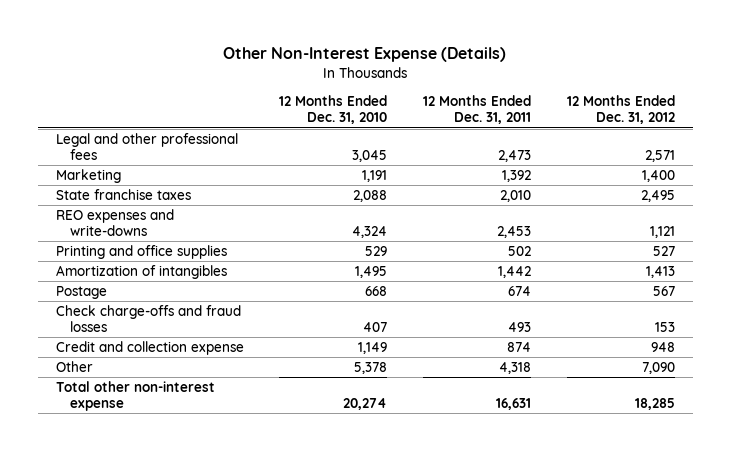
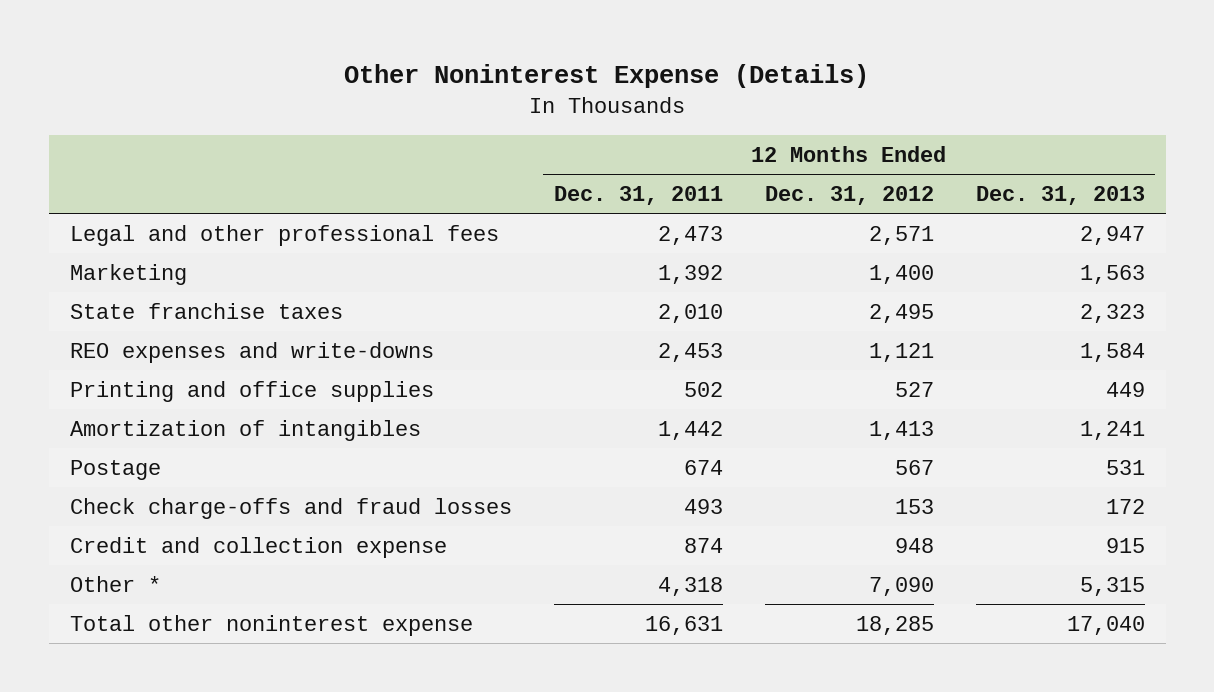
[223,46,507,62] Other Non-Interest Expense (Details) -> [344,64,870,89] Other Noninterest Expense (Details)
[279,95,388,125] 12 Months Ended Dec. 31, 2010 -> none
none -> [975,185,1145,205] Dec. 31, 2013
[55,361,93,373] Other -> [69,575,161,592] Other *
[55,381,215,412] Total other non-interest expense -> [69,614,473,636] Total other noninterest expense

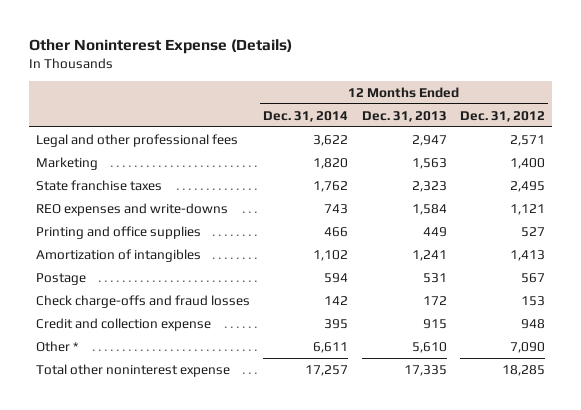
[553,185,723,205] Dec. 31, 2011 -> none
none -> [263,110,349,122] Dec. 31, 2014
[1079,576,1145,596] 5,315 -> [411,341,447,353] 5,610
[1066,615,1145,635] 17,040 -> [403,364,447,376] 17,335

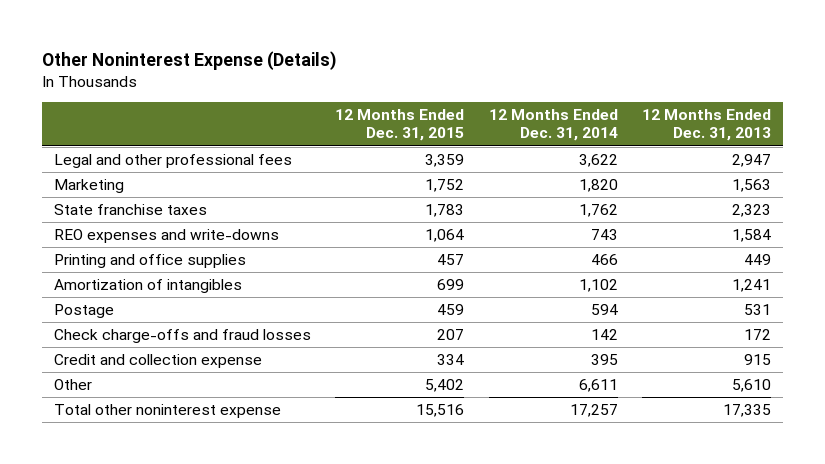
[460,110,546,122] Dec. 31, 2012 -> none
none -> [335,108,465,142] 12 Months Ended Dec. 31, 2015
[35,340,79,352] Other * -> [54,379,93,391] Other

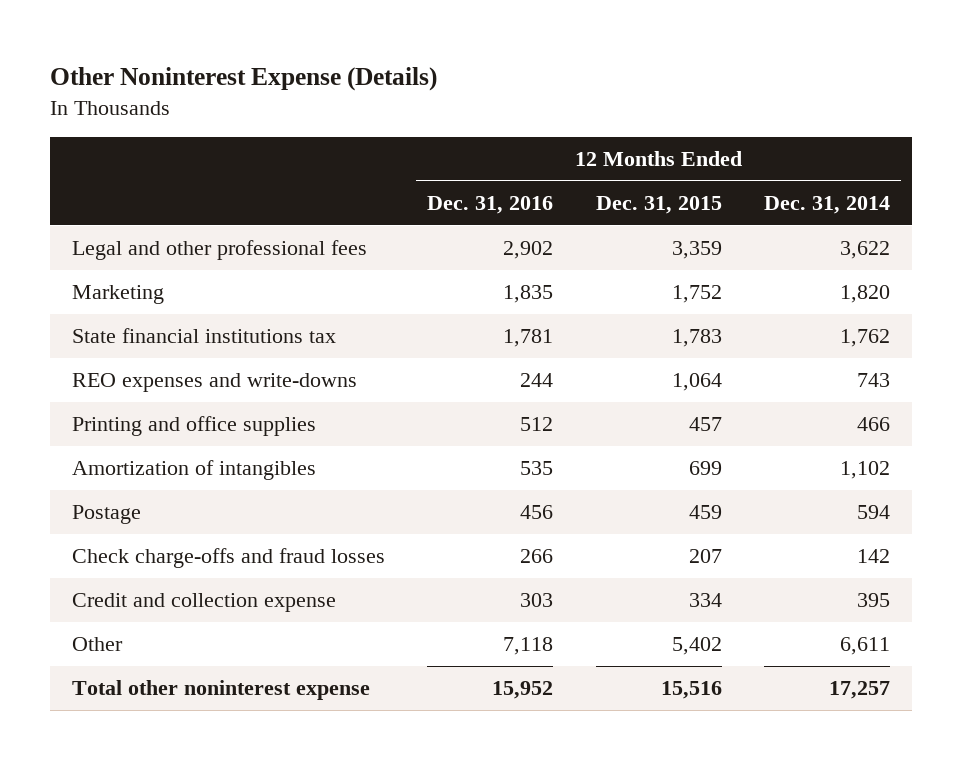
[641,108,771,142] 12 Months Ended Dec. 31, 2013 -> none
none -> [427,196,554,215] Dec. 31, 2016
[54,204,208,216] State franchise taxes -> [71,328,336,344] State financial institutions tax

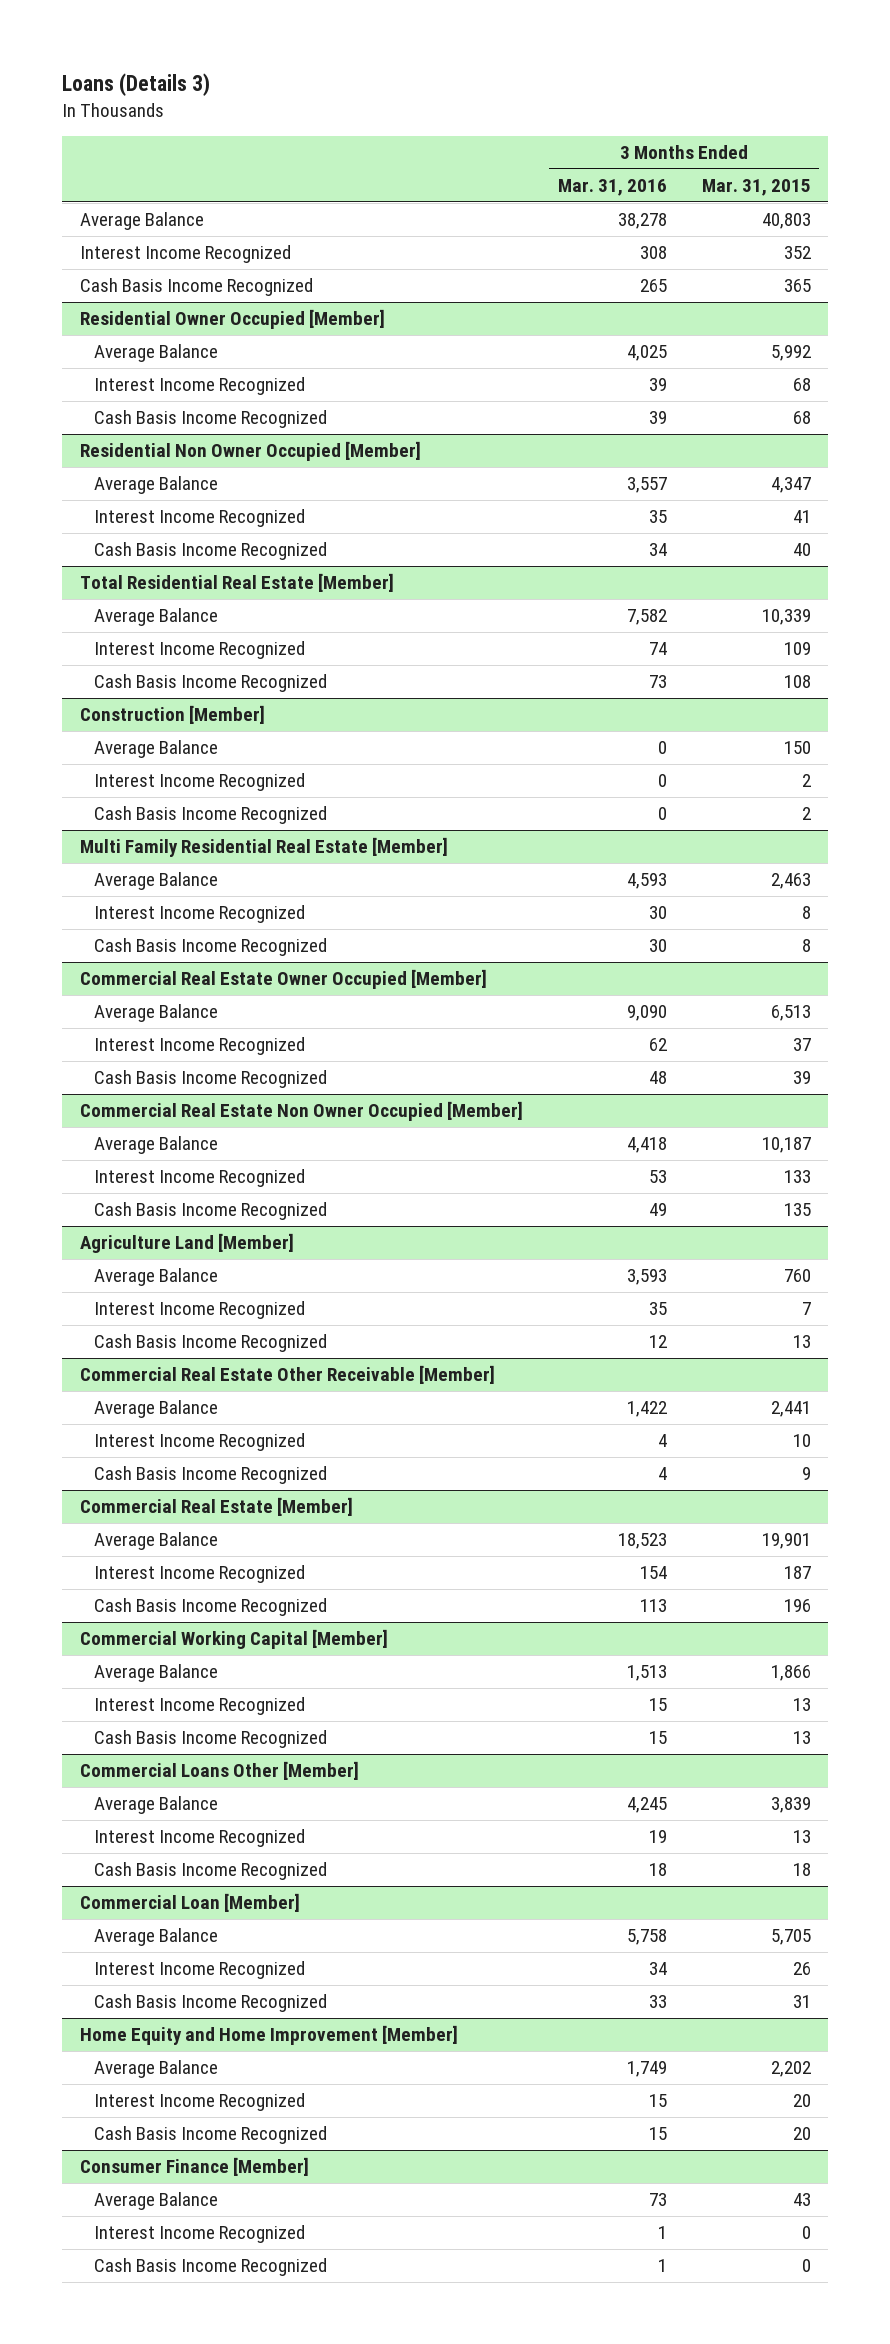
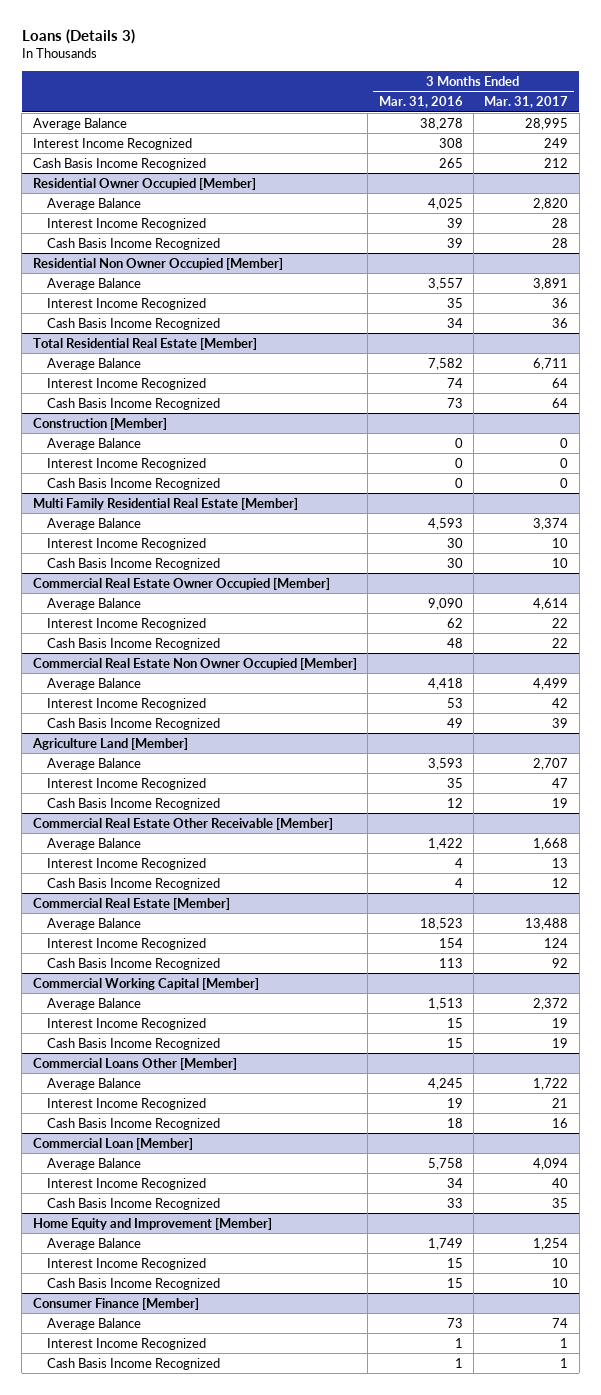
[701,179,811,197] Mar. 31, 2015 -> none
none -> [484,95,569,108] Mar. 31, 2017
[79,2025,458,2046] Home Equity and Home Improvement [Member] -> [32,1217,272,1230] Home Equity and Improvement [Member]

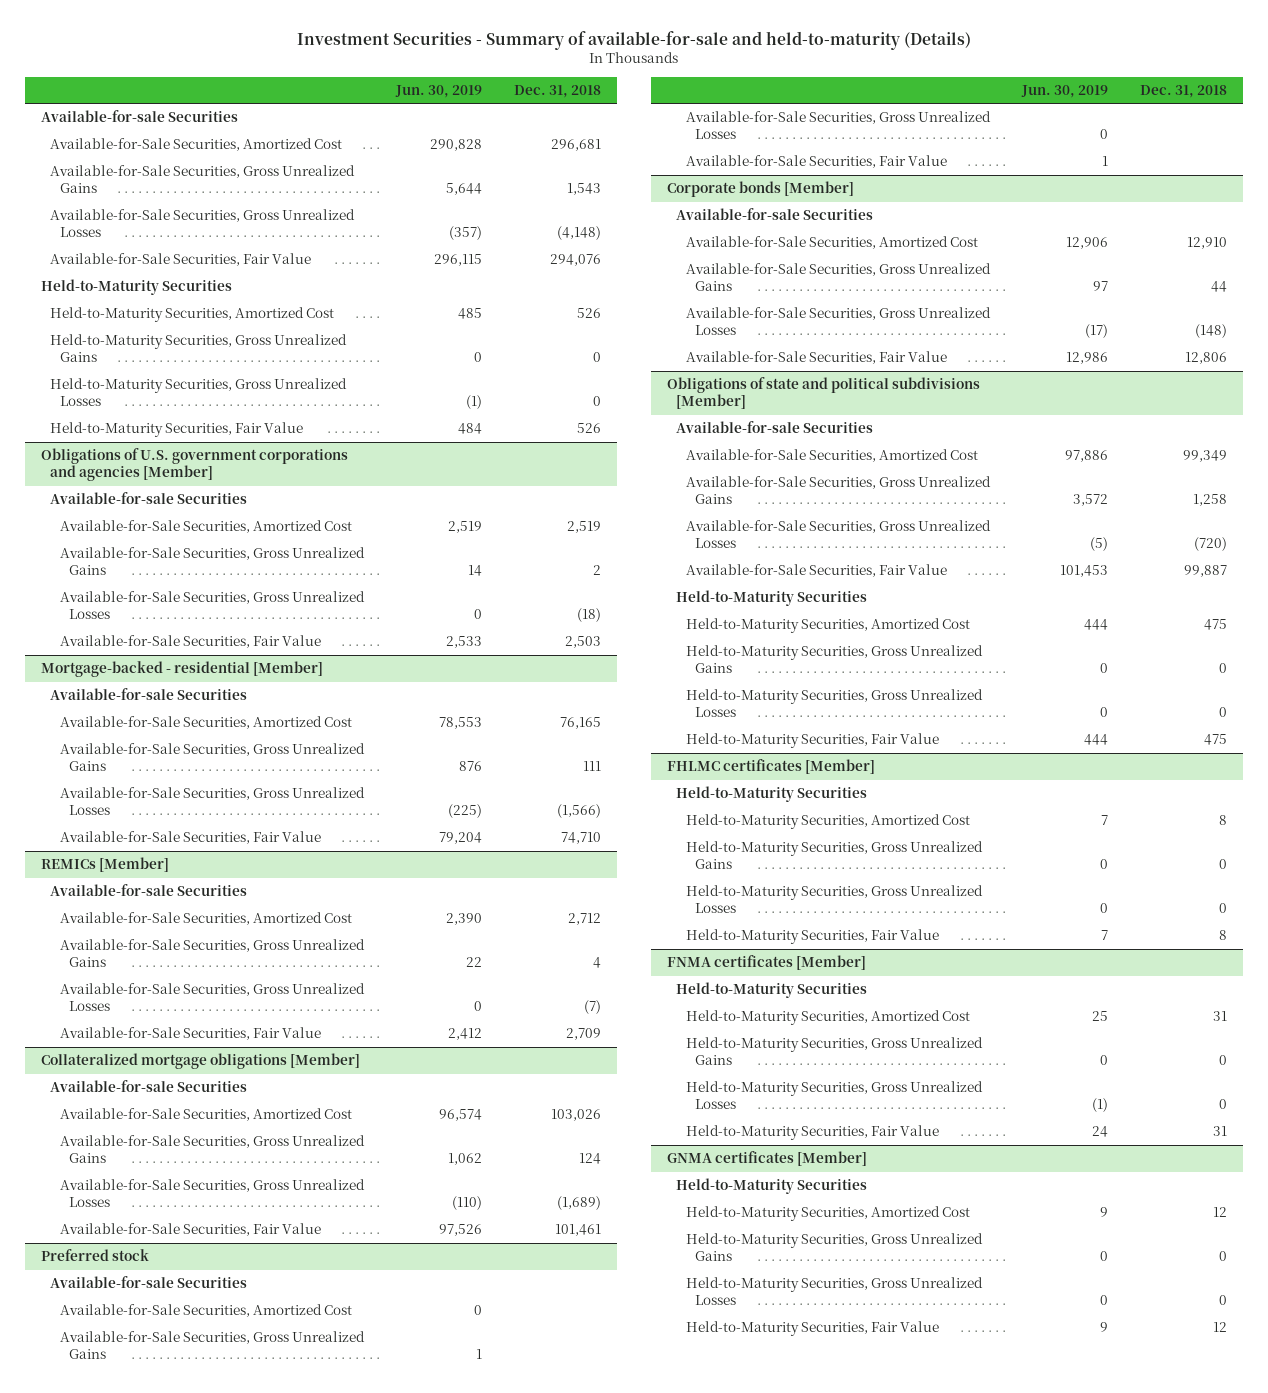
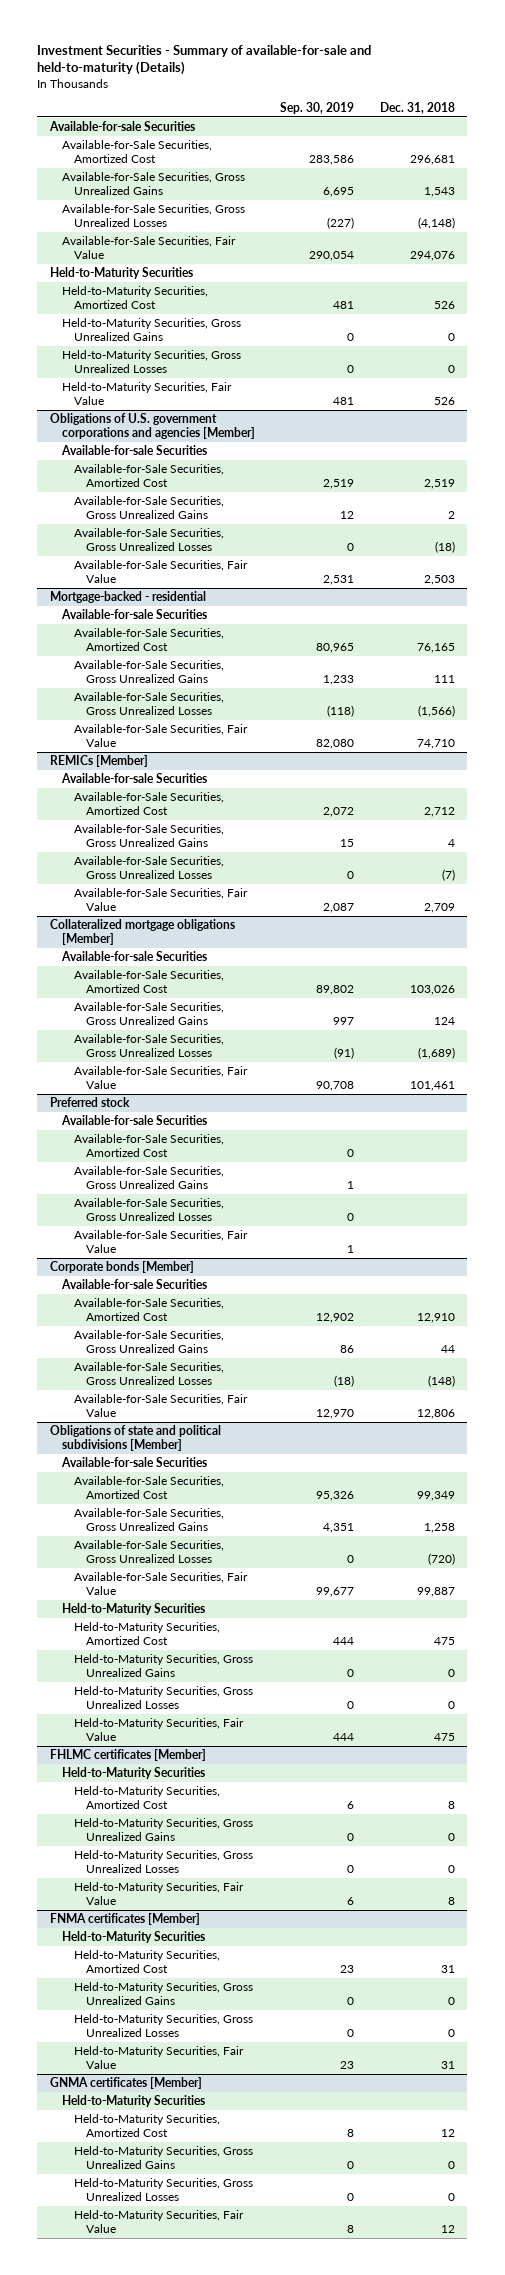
[394,84,482,98] Jun. 30, 2019 -> none
none -> [280,101,355,114] Sep. 30, 2019
[40,661,323,678] Mortgage-backed - residential [Member] -> [49,590,206,603] Mortgage-backed - residential

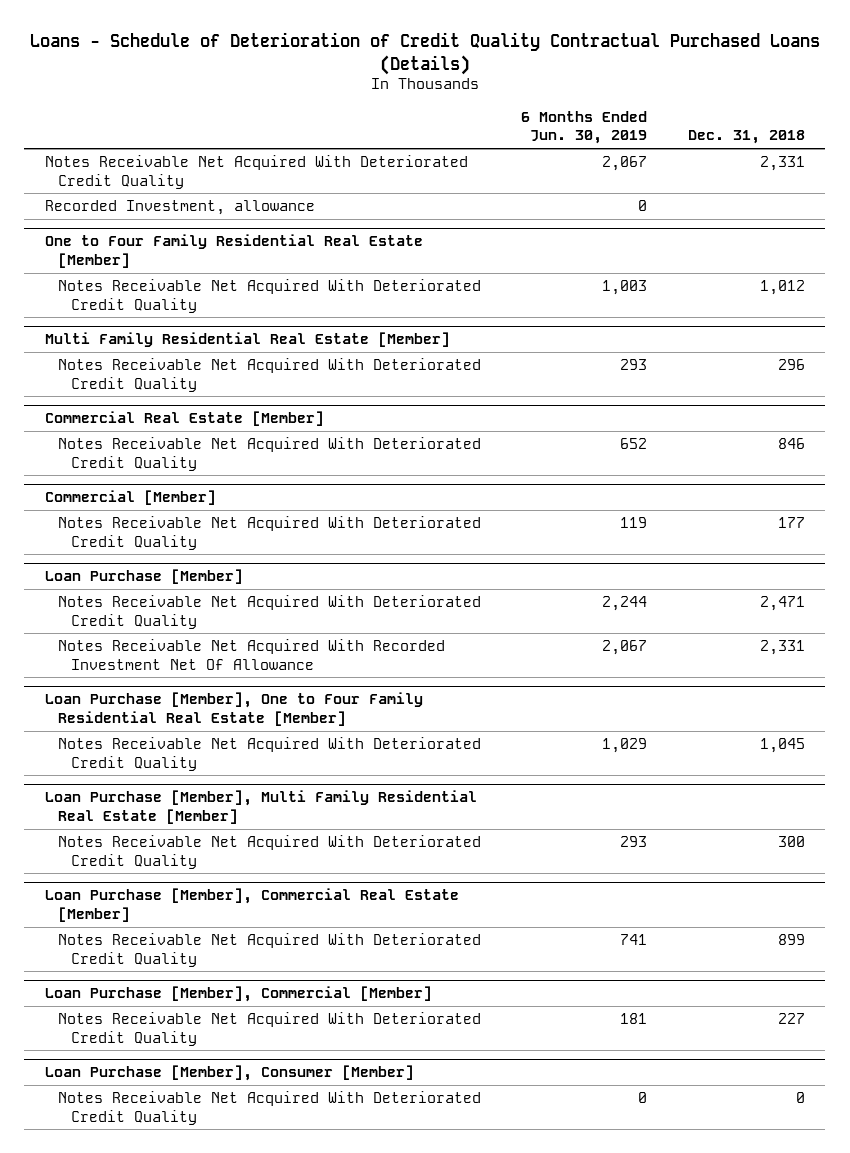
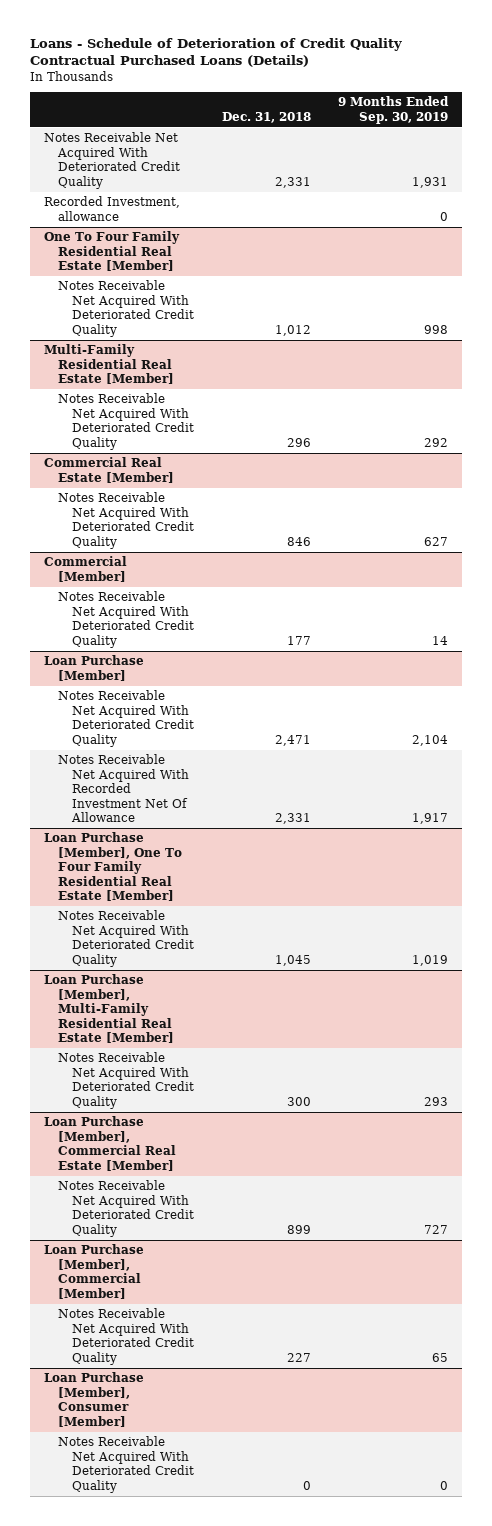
[521,110,648,145] 6 Months Ended Jun. 30, 2019 -> none
none -> [338,96,450,124] 9 Months Ended Sep. 30, 2019
[44,234,423,268] One to Four Family Residential Real Estate [Member] -> [44,231,181,272] One To Four Family Residential Real Estate [Member]
[44,332,450,348] Multi Family Residential Real Estate [Member] -> [44,344,174,385] Multi-Family Residential Real Estate [Member]
[44,692,423,726] Loan Purchase [Member], One to Four Family Residential Real Estate [Member] -> [44,832,182,902] Loan Purchase [Member], One To Four Family Residential Real Estate [Member]
[44,790,477,824] Loan Purchase [Member], Multi Family Residential Real Estate [Member] -> [44,974,174,1044] Loan Purchase [Member], Multi-Family Residential Real Estate [Member]

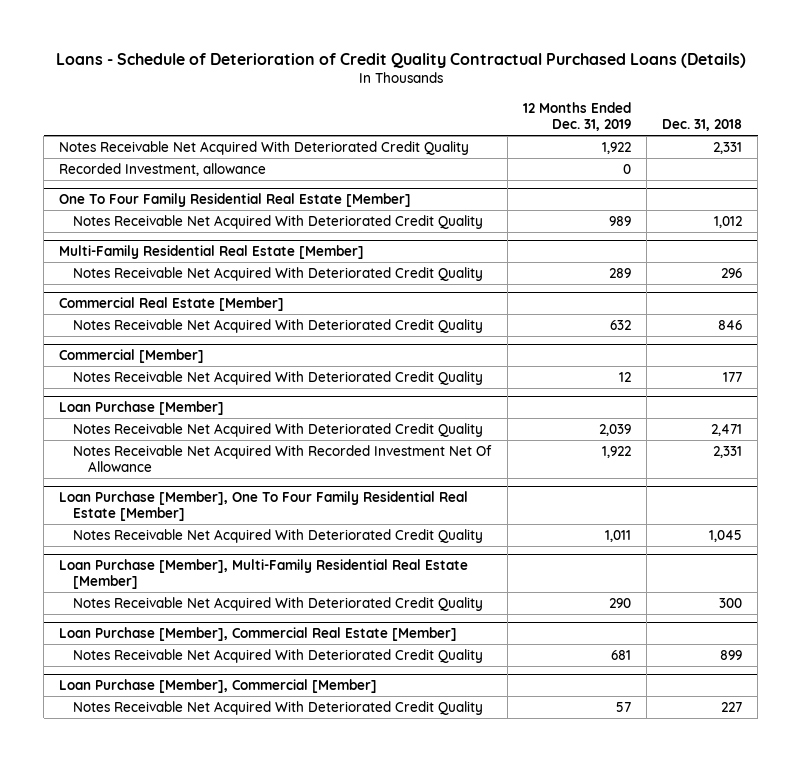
[338,96,450,124] 9 Months Ended Sep. 30, 2019 -> none
none -> [522,101,631,132] 12 Months Ended Dec. 31, 2019
[44,1372,145,1427] Loan Purchase [Member], Consumer [Member] -> none
[57,1436,194,1493] Notes Receivable Net Acquired With Deteriorated Credit Quality -> none

